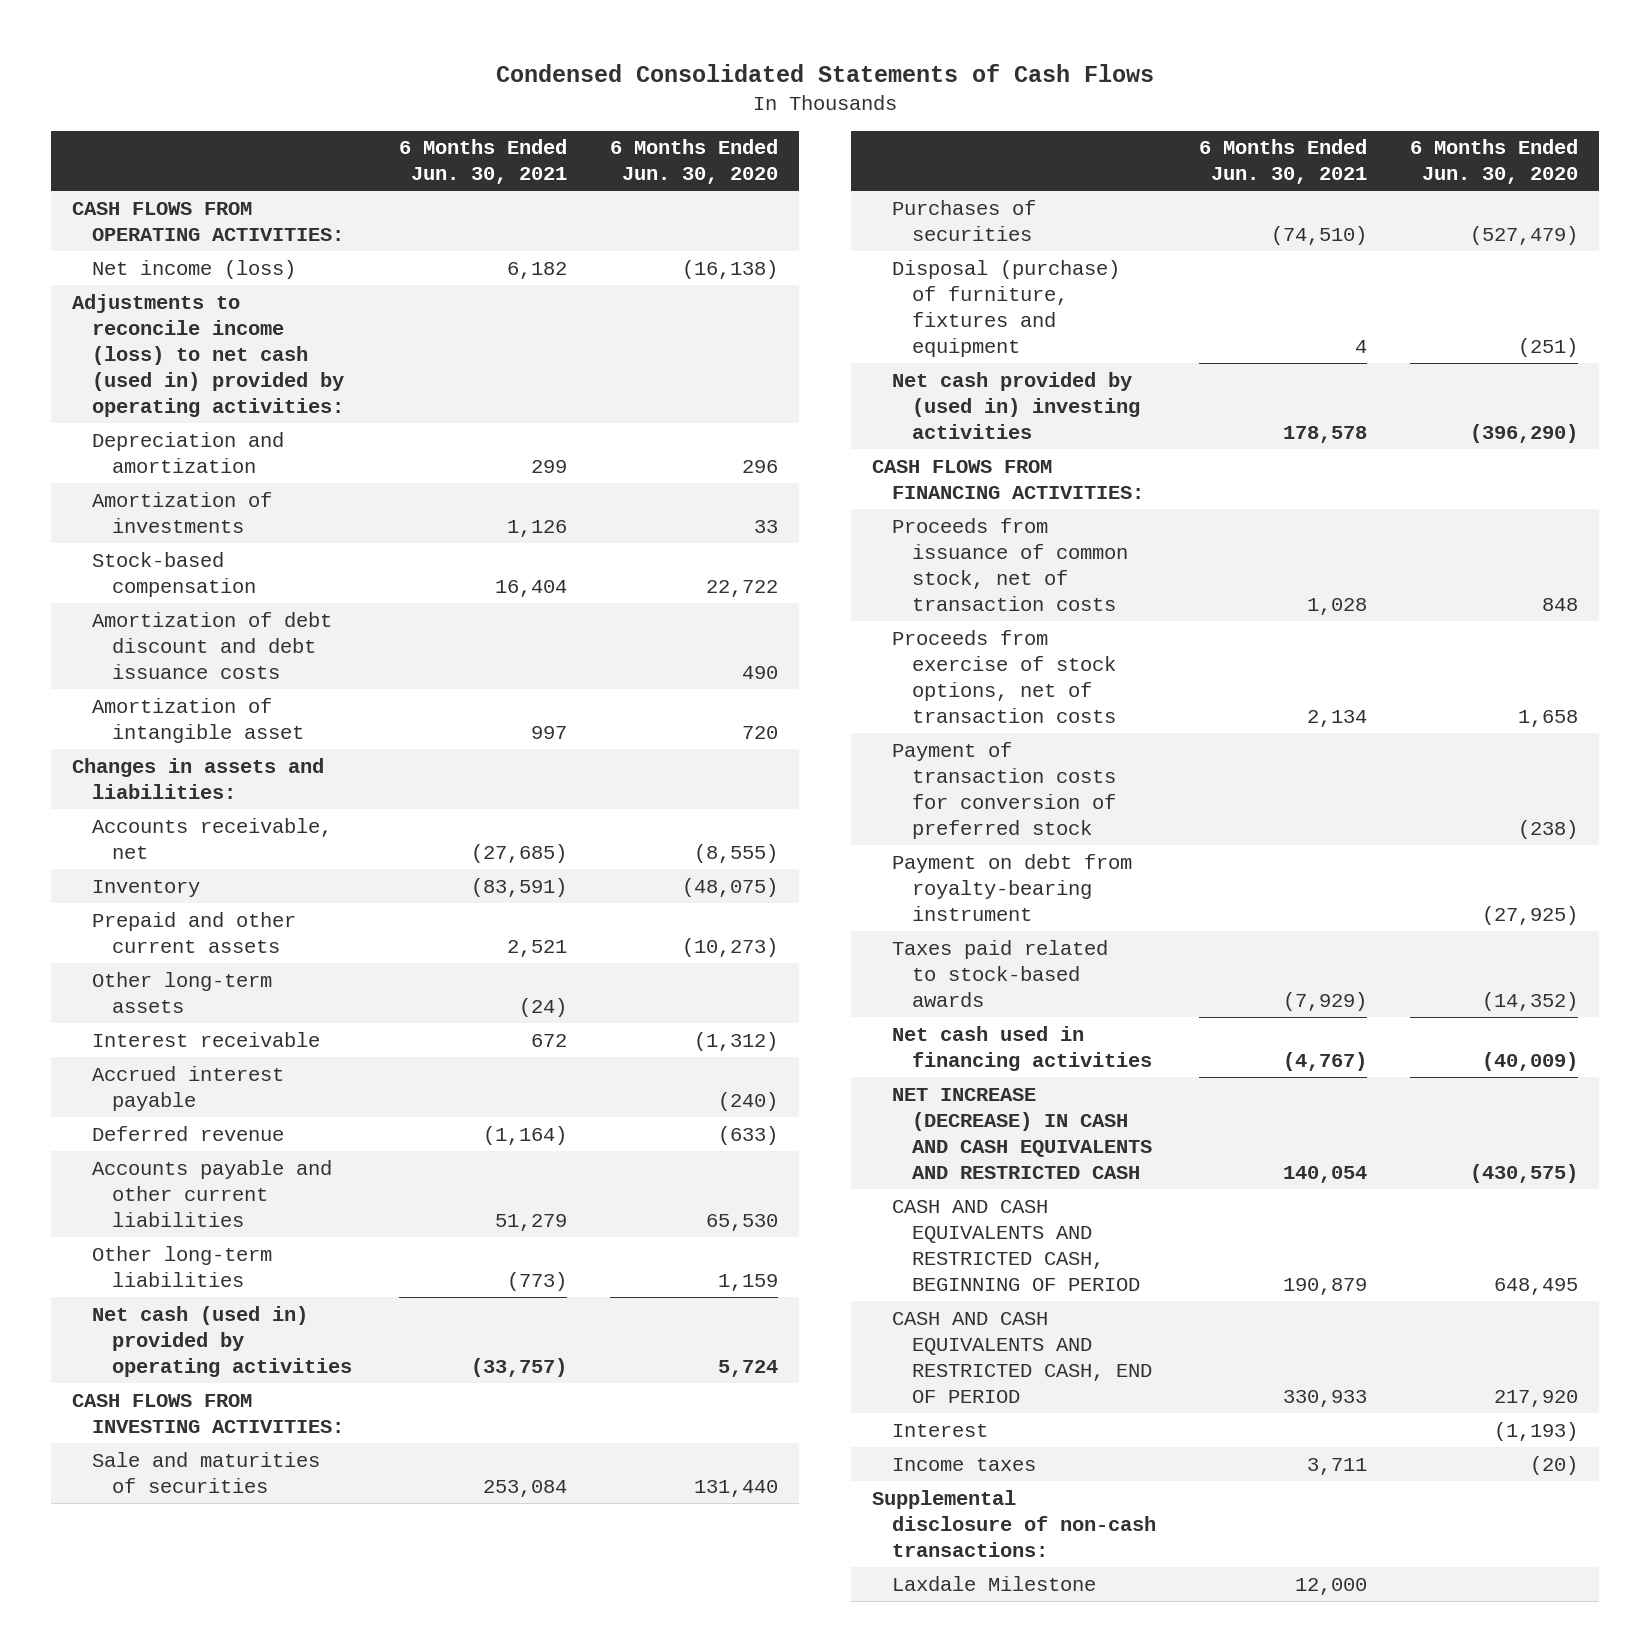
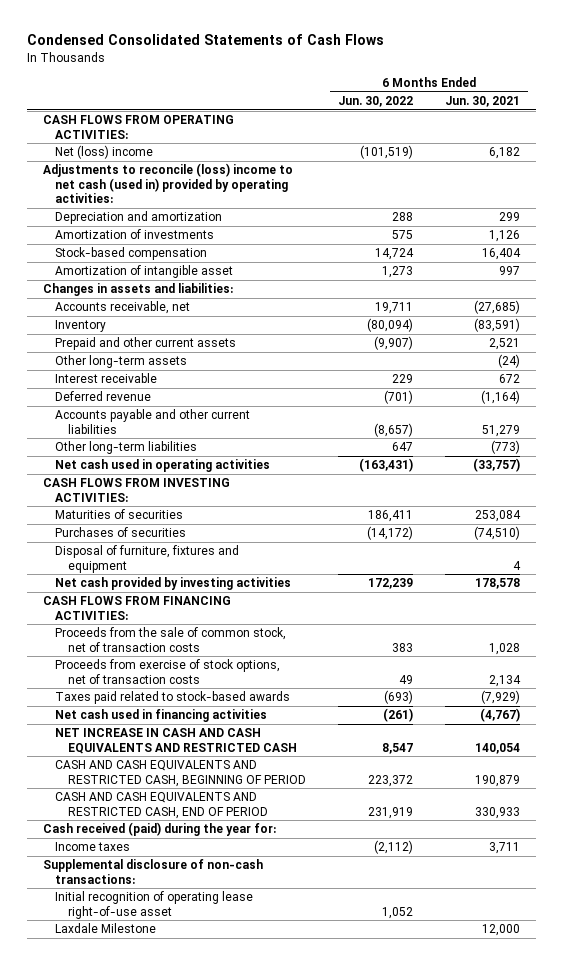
[609,139,778,185] 6 Months Ended Jun. 30, 2020 -> none
none -> [338,96,414,108] Jun. 30, 2022
[91,259,296,279] Net income (loss) -> [55,145,154,160] Net (loss) income
[72,293,344,417] Adjustments to reconcile income (loss) to net cash (used in) provided by operating activities: -> [42,163,293,203] Adjustments to reconcile (loss) income to net cash (used in) provided by operating activities:
[91,611,332,679] Amortization of debt discount and debt issuance costs -> none
[91,1065,284,1111] Accrued interest payable -> none
[91,1305,352,1377] Net cash (used in) provided by operating activities -> [55,459,271,473] Net cash used in operating activities
[91,1451,320,1493] Sale and maturities of securities -> [55,509,184,520] Maturities of securities
[891,259,1120,357] Disposal (purchase) of furniture, fixtures and equipment -> [55,545,240,573] Disposal of furniture, fixtures and equipment
[891,371,1140,439] Net cash provided by (used in) investing activities -> [55,577,292,591] Net cash provided by investing activities
[891,517,1128,611] Proceeds from issuance of common stock, net of transaction costs -> [55,627,287,652] Proceeds from the sale of common stock, net of transaction costs
[891,741,1116,839] Payment of transaction costs for conversion of preferred stock -> none
[891,853,1132,921] Payment on debt from royalty-bearing instrument -> none
[891,1087,1152,1179] NET INCREASE (DECREASE) IN CASH AND CASH EQUIVALENTS AND RESTRICTED CASH -> [55,728,297,754] NET INCREASE IN CASH AND CASH EQUIVALENTS AND RESTRICTED CASH
[891,1423,988,1437] Interest -> none
none -> [42,822,276,837] Cash received (paid) during the year for:
none -> [55,891,254,919] Initial recognition of operating lease right-of-use asset

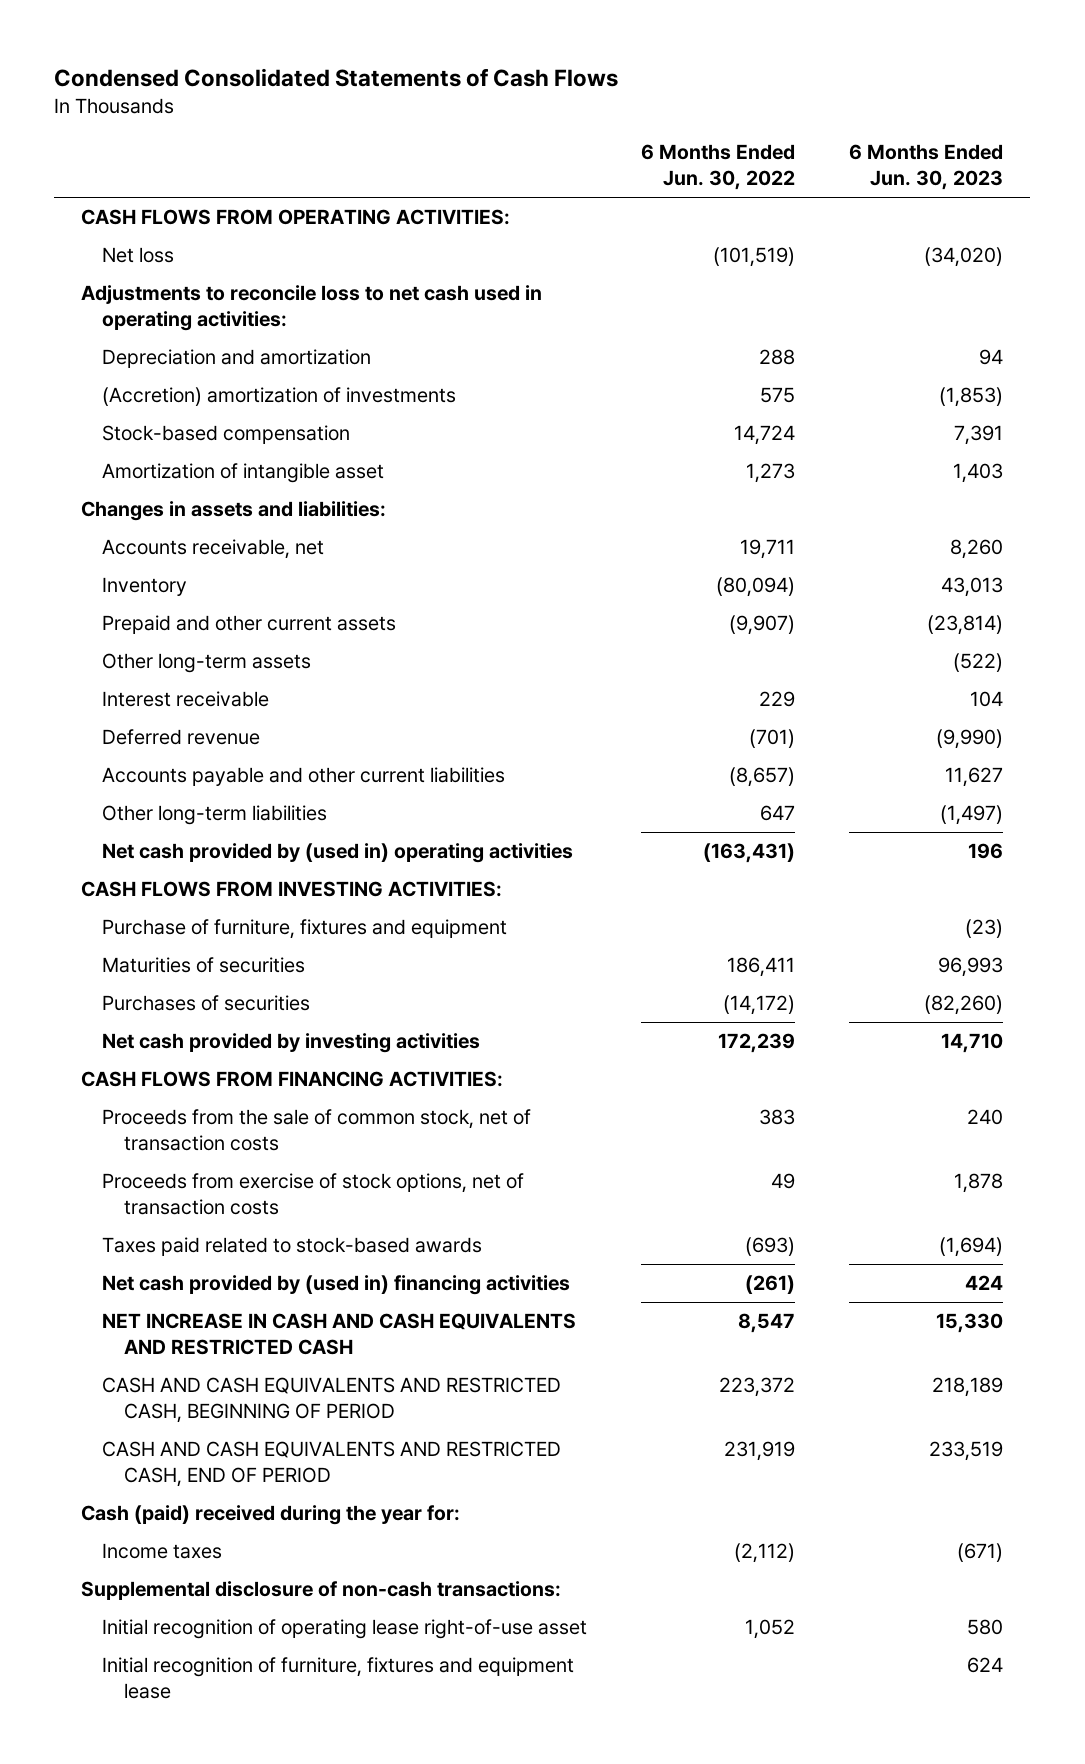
[445,96,521,108] Jun. 30, 2021 -> none
none -> [849,144,1004,190] 6 Months Ended Jun. 30, 2023
[55,145,154,160] Net (loss) income -> [102,247,175,264] Net loss
[42,163,293,203] Adjustments to reconcile (loss) income to net cash (used in) provided by operating activities: -> [81,285,543,332] Adjustments to reconcile loss to net cash used in operating activities:
[55,229,215,240] Amortization of investments -> [102,387,457,407] (Accretion) amortization of investments
[55,459,271,473] Net cash used in operating activities -> [102,843,574,864] Net cash provided by (used in) operating activities
none -> [102,919,508,940] Purchase of furniture, fixtures and equipment
[55,545,240,573] Disposal of furniture, fixtures and equipment -> none
[55,709,268,723] Net cash used in financing activities -> [102,1275,571,1296] Net cash provided by (used in) financing activities
[42,822,276,837] Cash received (paid) during the year for: -> [81,1505,461,1526] Cash (paid) received during the year for:
[55,923,157,934] Laxdale Milestone -> none
none -> [102,1657,575,1700] Initial recognition of furniture, fixtures and equipment lease

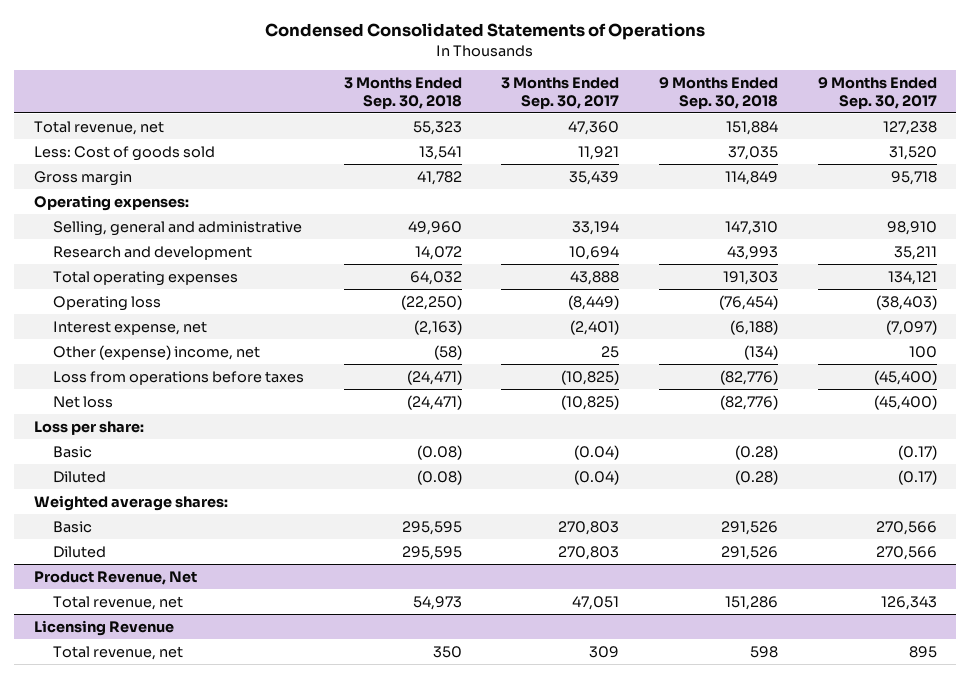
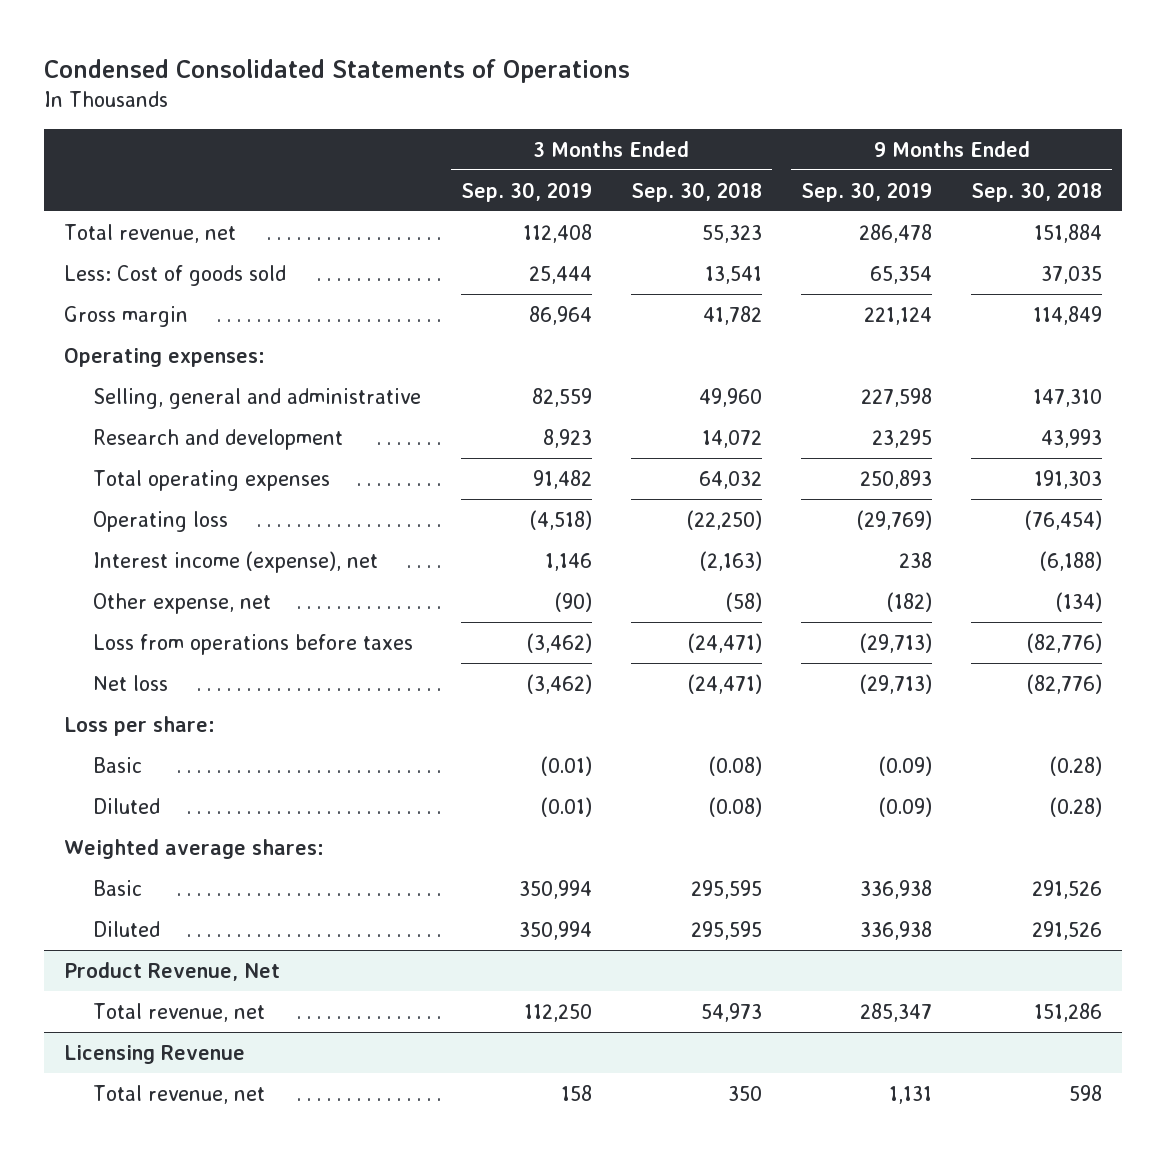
[501,76,620,109] 3 Months Ended Sep. 30, 2017 -> none
[817,76,937,109] 9 Months Ended Sep. 30, 2017 -> none
none -> [460,181,592,202] Sep. 30, 2019
none -> [801,181,933,202] Sep. 30, 2019
[52,320,207,335] Interest expense, net -> [93,550,379,573] Interest income (expense), net
[52,344,260,360] Other (expense) income, net -> [93,592,272,614] Other expense, net

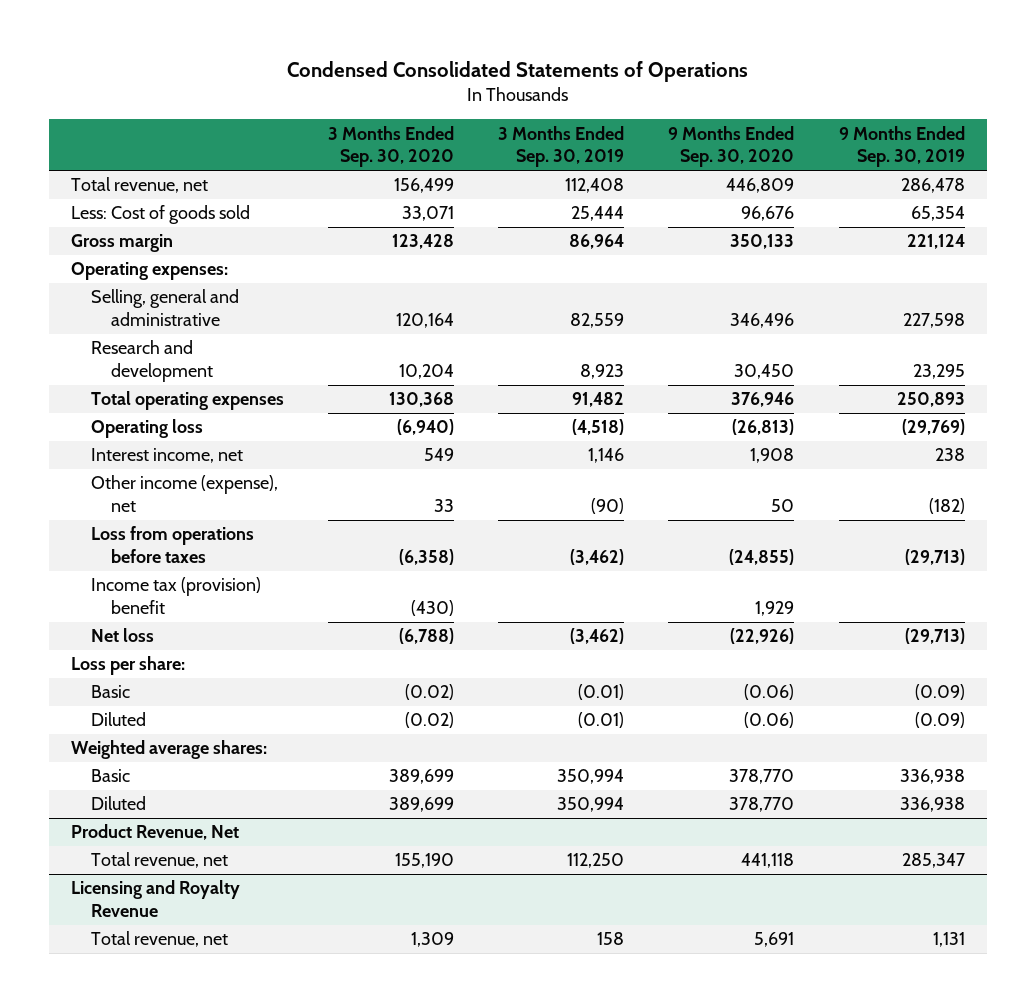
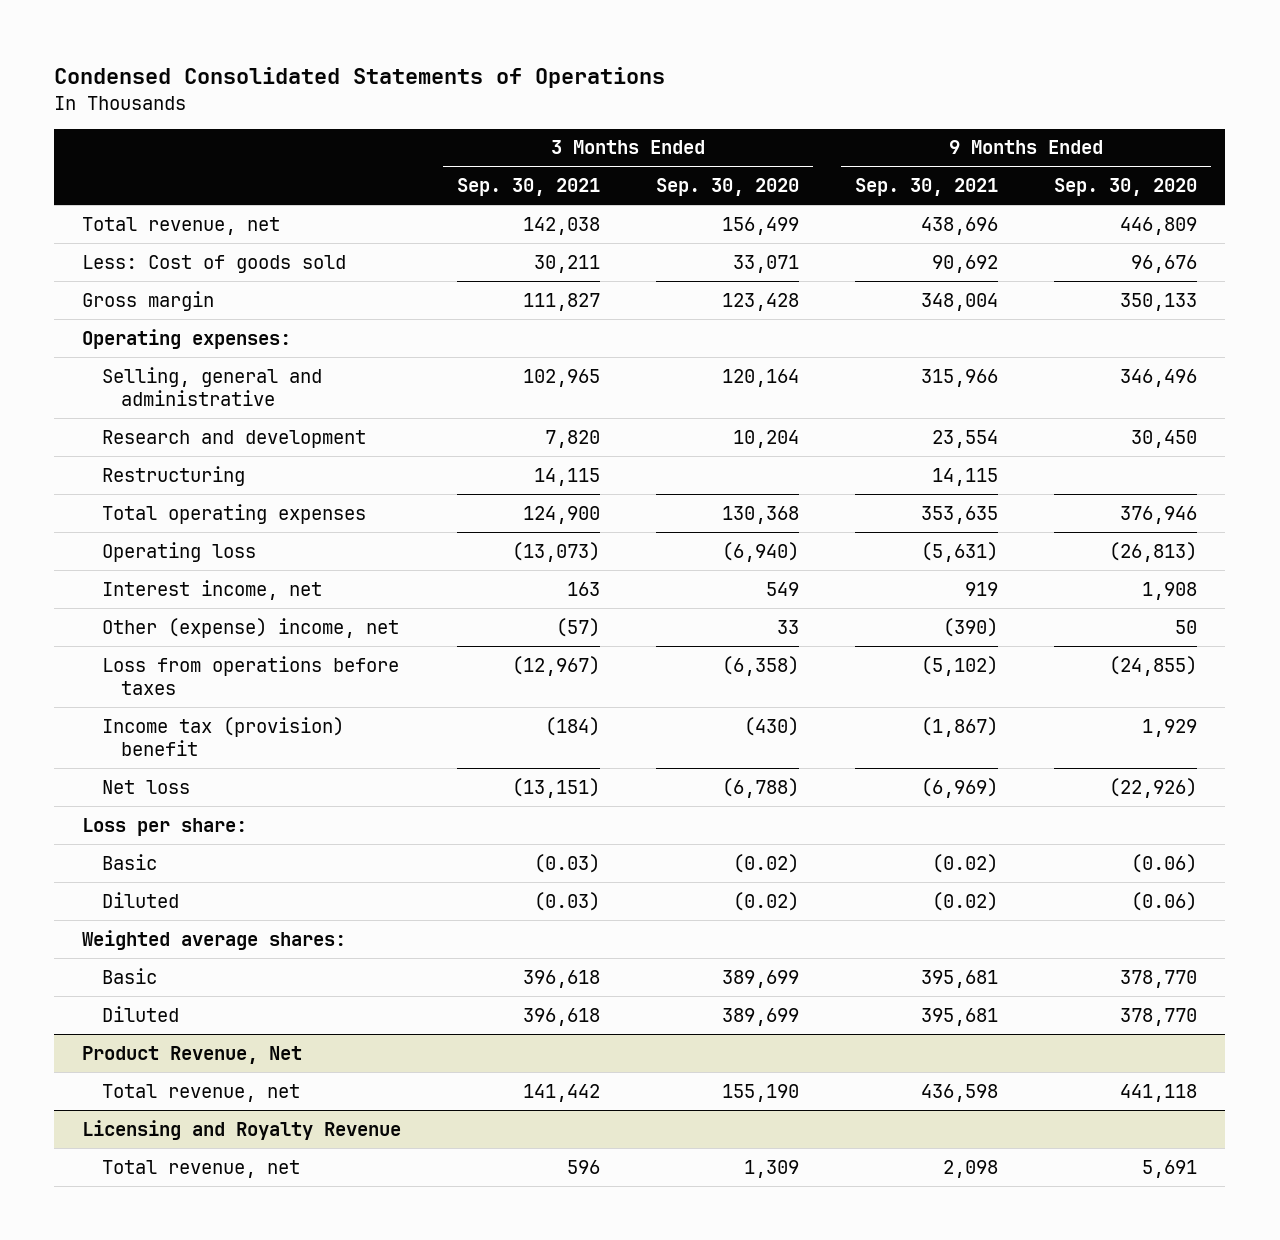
[498,125,625,168] 3 Months Ended Sep. 30, 2019 -> none
[838,125,965,168] 9 Months Ended Sep. 30, 2019 -> none
none -> [457,178,601,197] Sep. 30, 2021
none -> [855,178,999,197] Sep. 30, 2021
none -> [101,465,245,486] Restructuring
[91,475,279,512] Other income (expense), net -> [101,617,399,638] Other (expense) income, net

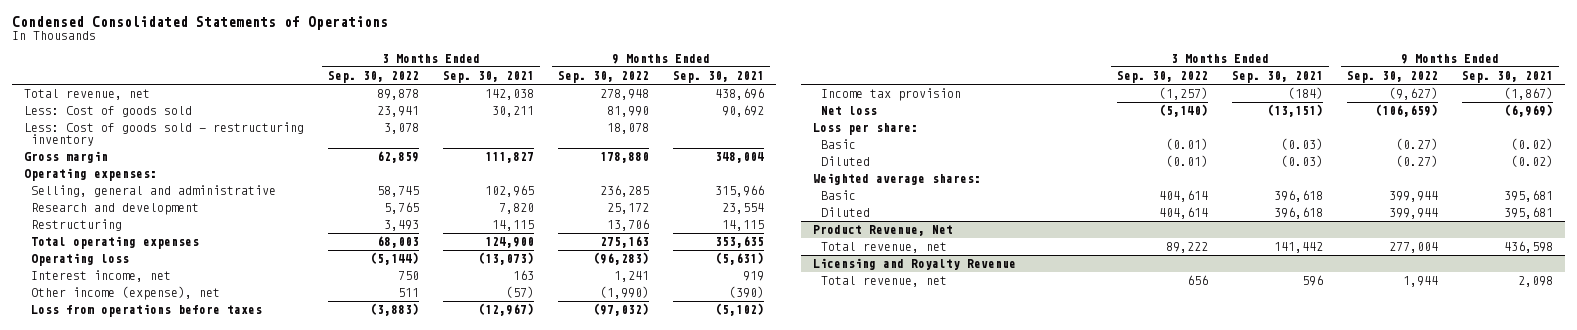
[656,178,800,197] Sep. 30, 2020 -> none
[1054,178,1198,197] Sep. 30, 2020 -> none
none -> [327,71,419,84] Sep. 30, 2022
none -> [557,71,649,84] Sep. 30, 2022
none -> [23,122,304,147] Less: Cost of goods sold - restructuring inventory
[101,617,399,638] Other (expense) income, net -> [31,286,221,301] Other income (expense), net
[101,716,344,757] Income tax (provision) benefit -> [820,88,961,102] Income tax provision

